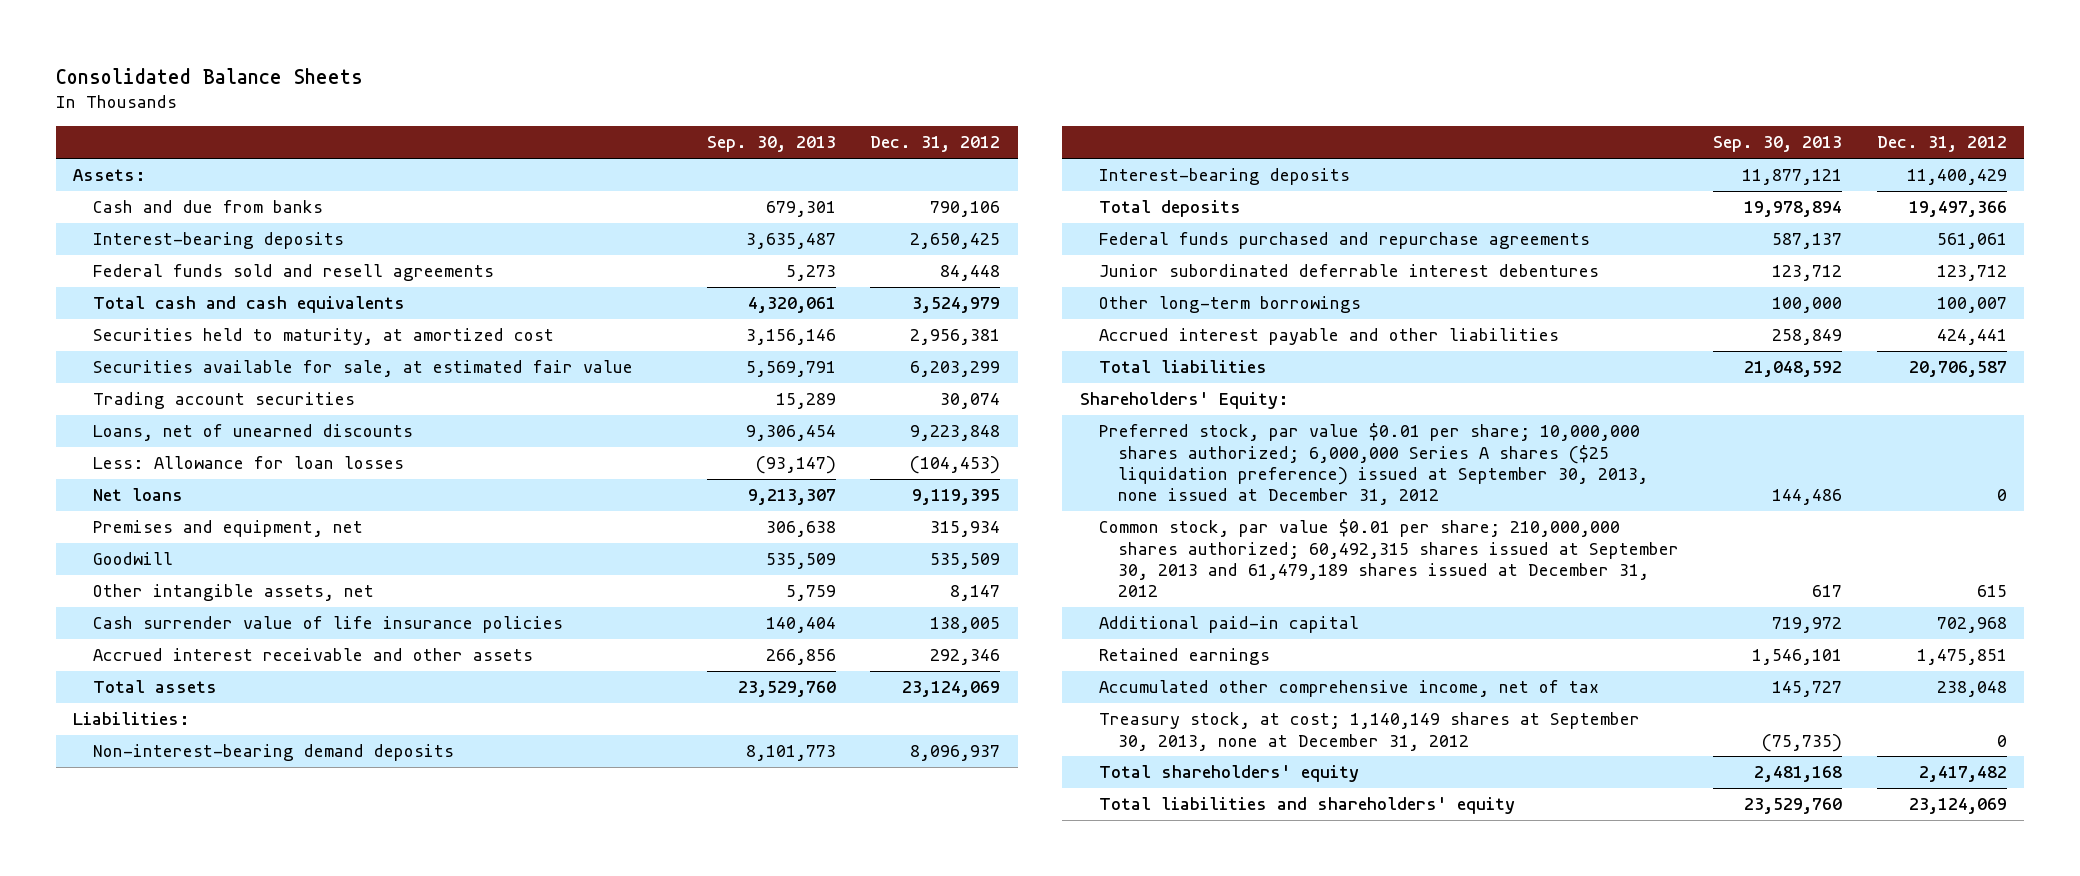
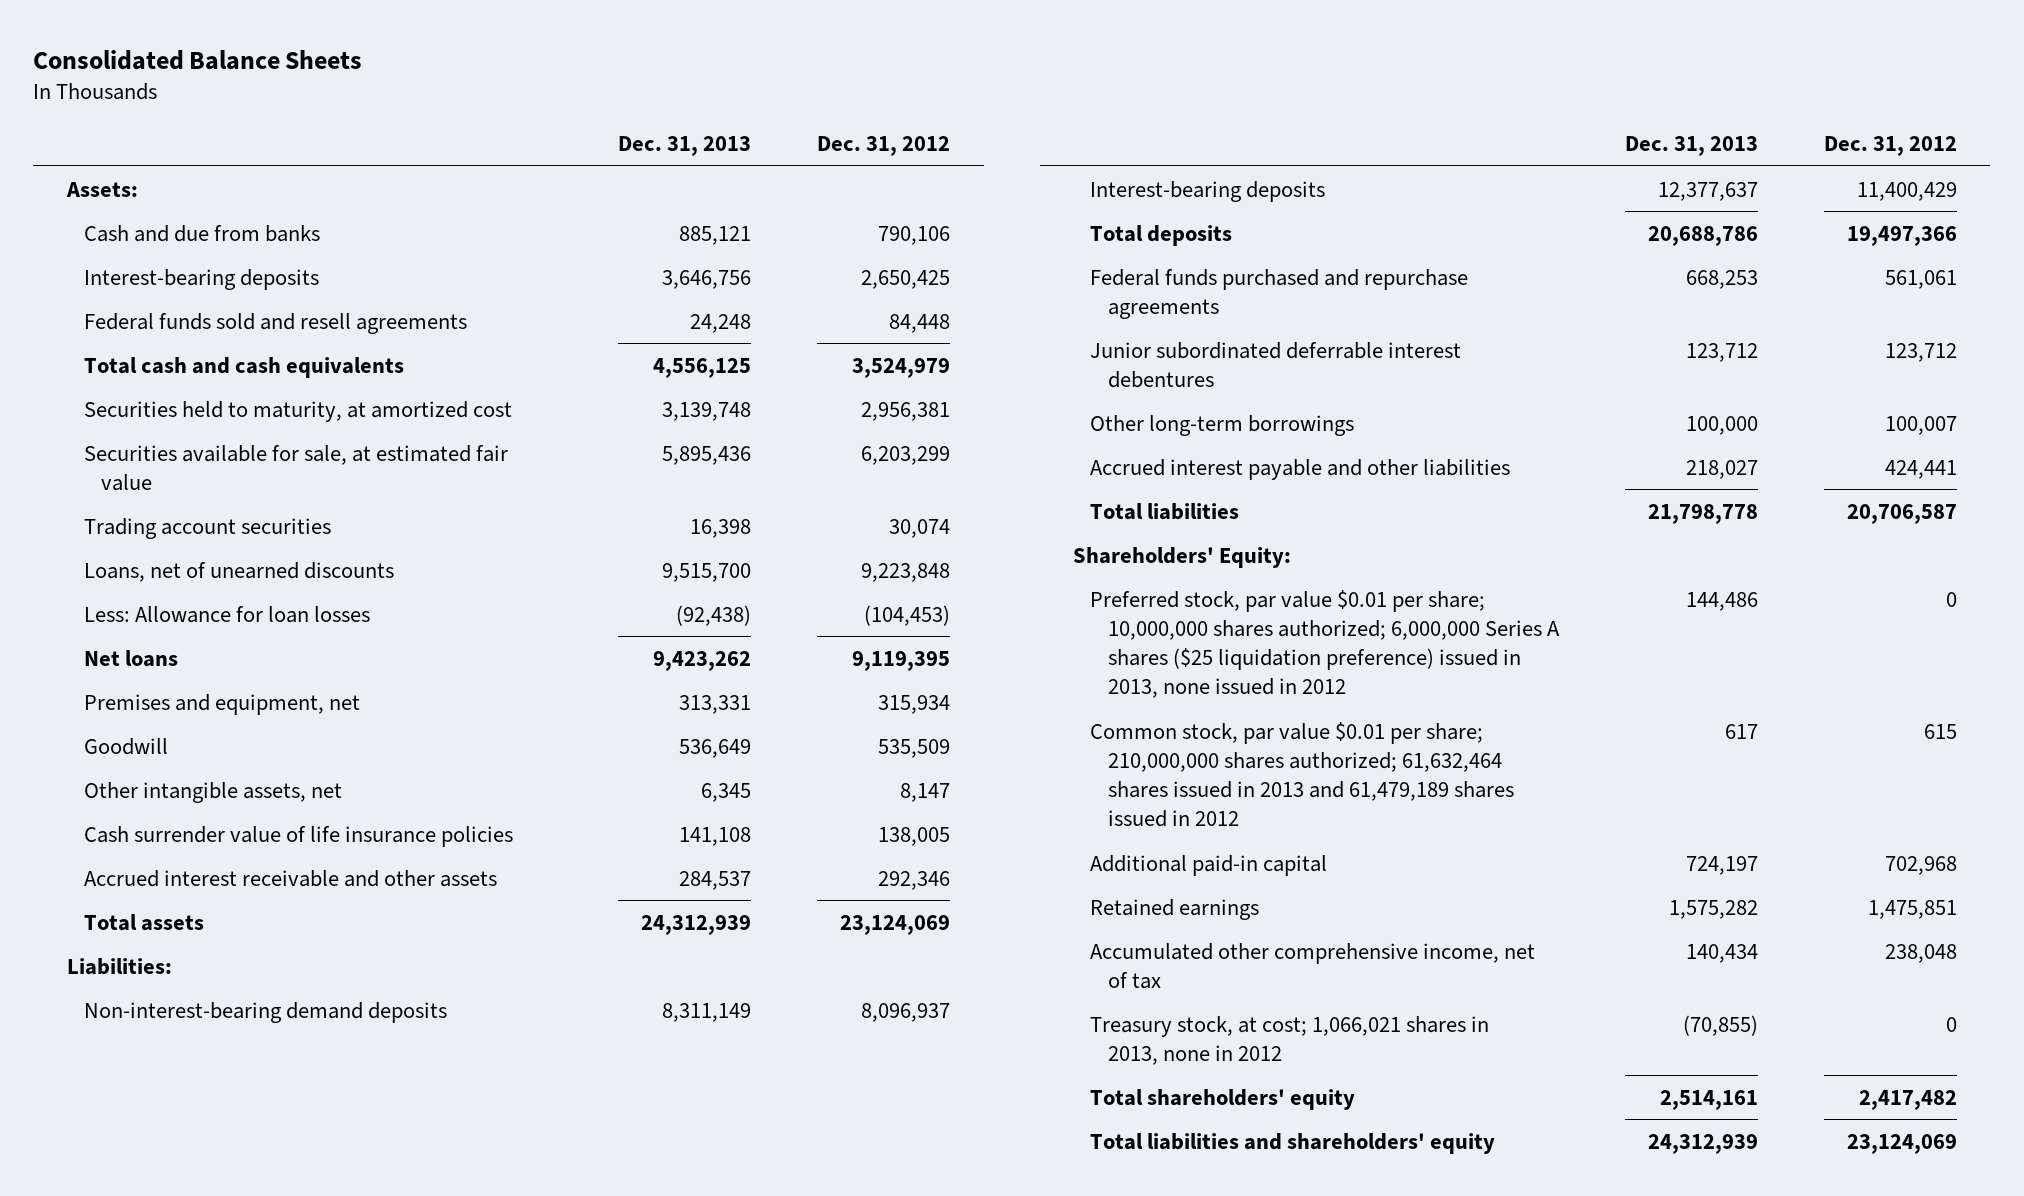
[707,136,837,153] Sep. 30, 2013 -> none
none -> [618,136,752,157] Dec. 31, 2013
[1098,423,1648,506] Preferred stock, par value $0.01 per share; 10,000,000 shares authorized; 6,000,000 Series A shares ($25 liquidation preference) issued at September 30, 2013, none issued at December 31, 2012 -> [1090,589,1560,698] Preferred stock, par value $0.01 per share; 10,000,000 shares authorized; 6,000,000 Series A shares ($25 liquidation preference) issued in 2013, none issued in 2012
[1098,519,1679,598] Common stock, par value $0.01 per share; 210,000,000 shares authorized; 60,492,315 shares issued at September 30, 2013 and 61,479,189 shares issued at December 31, 2012 -> [1090,721,1514,827] Common stock, par value $0.01 per share; 210,000,000 shares authorized; 61,632,464 shares issued in 2013 and 61,479,189 shares issued in 2012
[1098,712,1640,751] Treasury stock, at cost; 1,140,149 shares at September 30, 2013, none at December 31, 2012 -> [1090,1015,1490,1065] Treasury stock, at cost; 1,066,021 shares in 2013, none in 2012

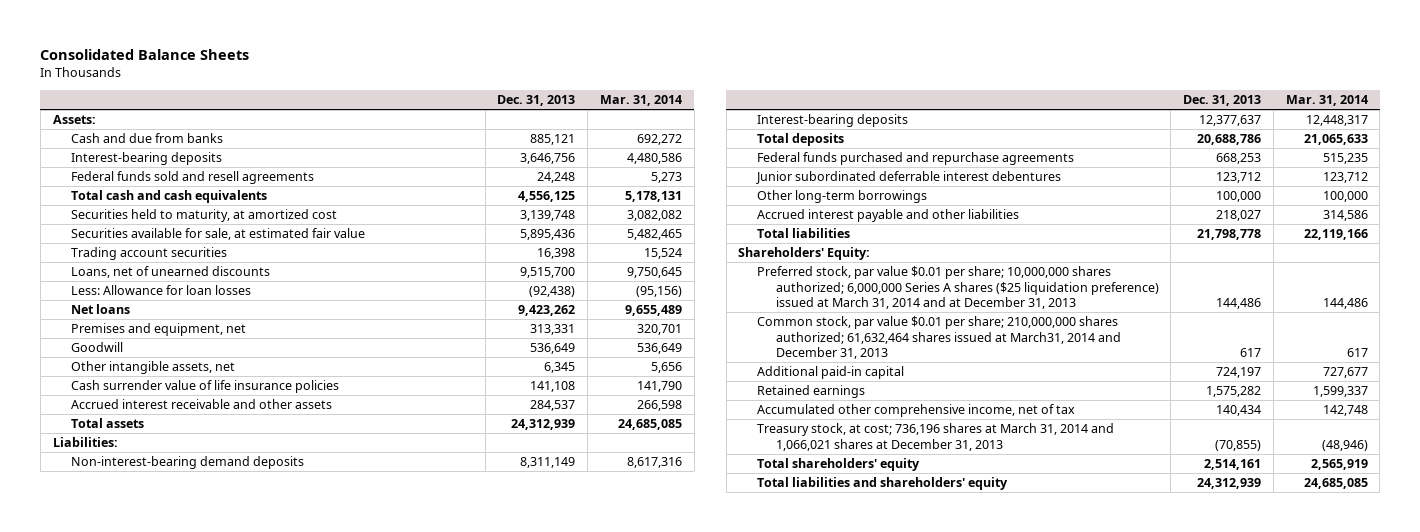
[817,136,951,157] Dec. 31, 2012 -> none
none -> [599,95,682,107] Mar. 31, 2014
[1090,589,1560,698] Preferred stock, par value $0.01 per share; 10,000,000 shares authorized; 6,000,000 Series A shares ($25 liquidation preference) issued in 2013, none issued in 2012 -> [756,266,1159,310] Preferred stock, par value $0.01 per share; 10,000,000 shares authorized; 6,000,000 Series A shares ($25 liquidation preference) issued at March 31, 2014 and at December 31, 2013
[1090,721,1514,827] Common stock, par value $0.01 per share; 210,000,000 shares authorized; 61,632,464 shares issued in 2013 and 61,479,189 shares issued in 2012 -> [756,316,1121,360] Common stock, par value $0.01 per share; 210,000,000 shares authorized; 61,632,464 shares issued at March31, 2014 and December 31, 2013
[1090,1015,1490,1065] Treasury stock, at cost; 1,066,021 shares in 2013, none in 2012 -> [756,423,1114,451] Treasury stock, at cost; 736,196 shares at March 31, 2014 and 1,066,021 shares at December 31, 2013

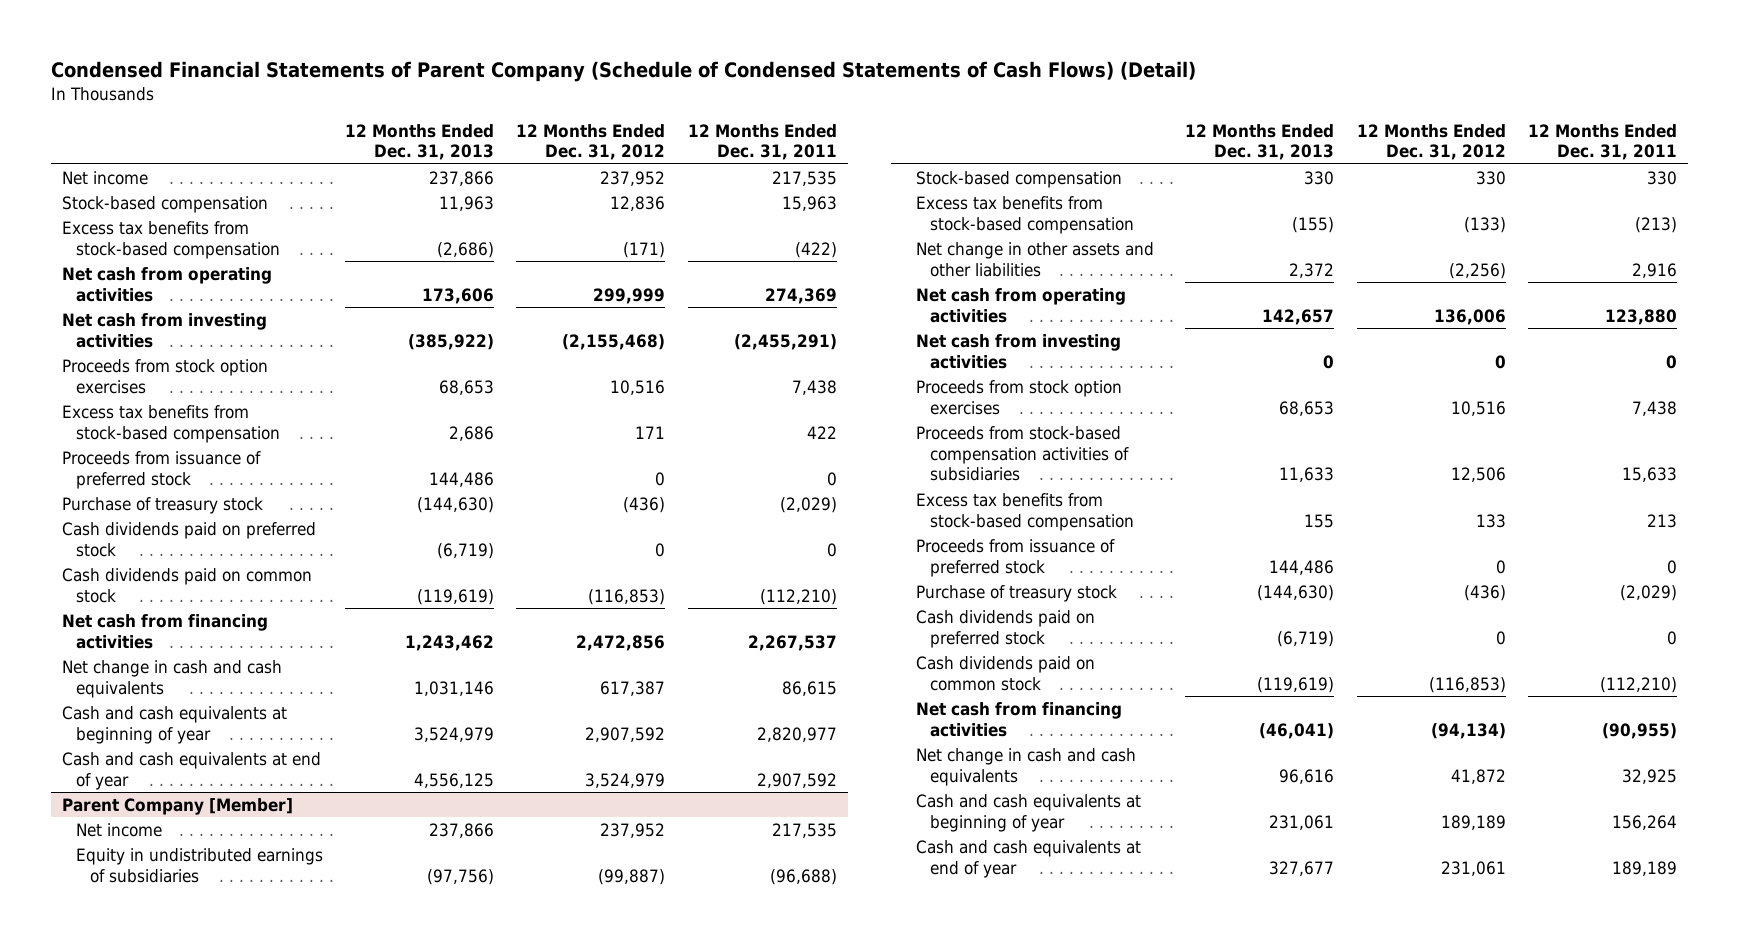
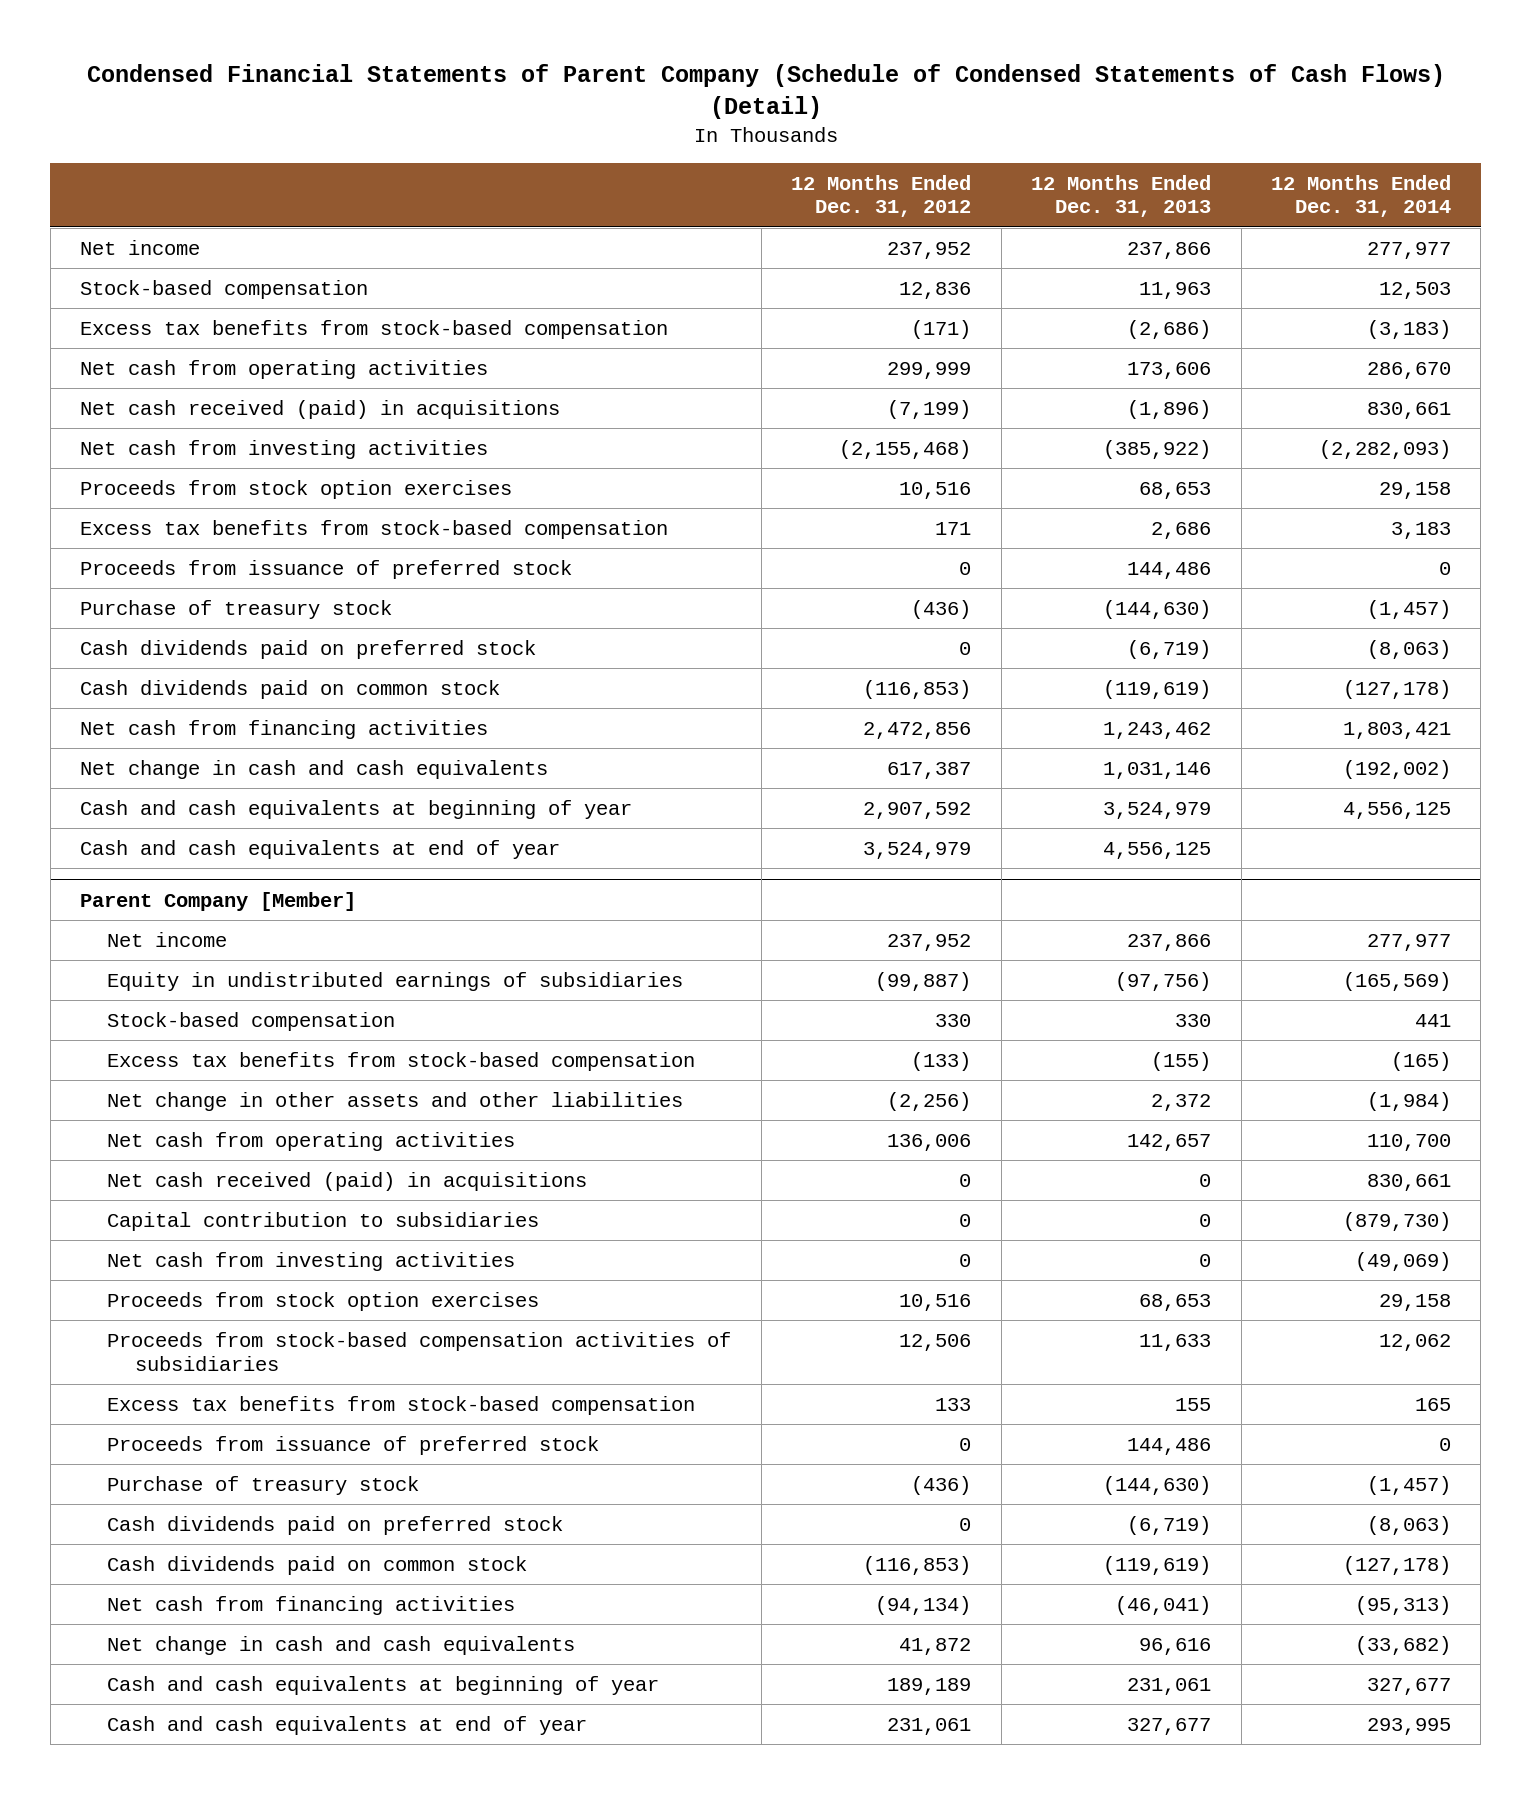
[687,123,837,161] 12 Months Ended Dec. 31, 2011 -> none
none -> [1270,174,1451,218] 12 Months Ended Dec. 31, 2014
none -> [80,399,561,419] Net cash received (paid) in acquisitions
none -> [107,1171,588,1191] Net cash received (paid) in acquisitions
none -> [107,1211,540,1231] Capital contribution to subsidiaries

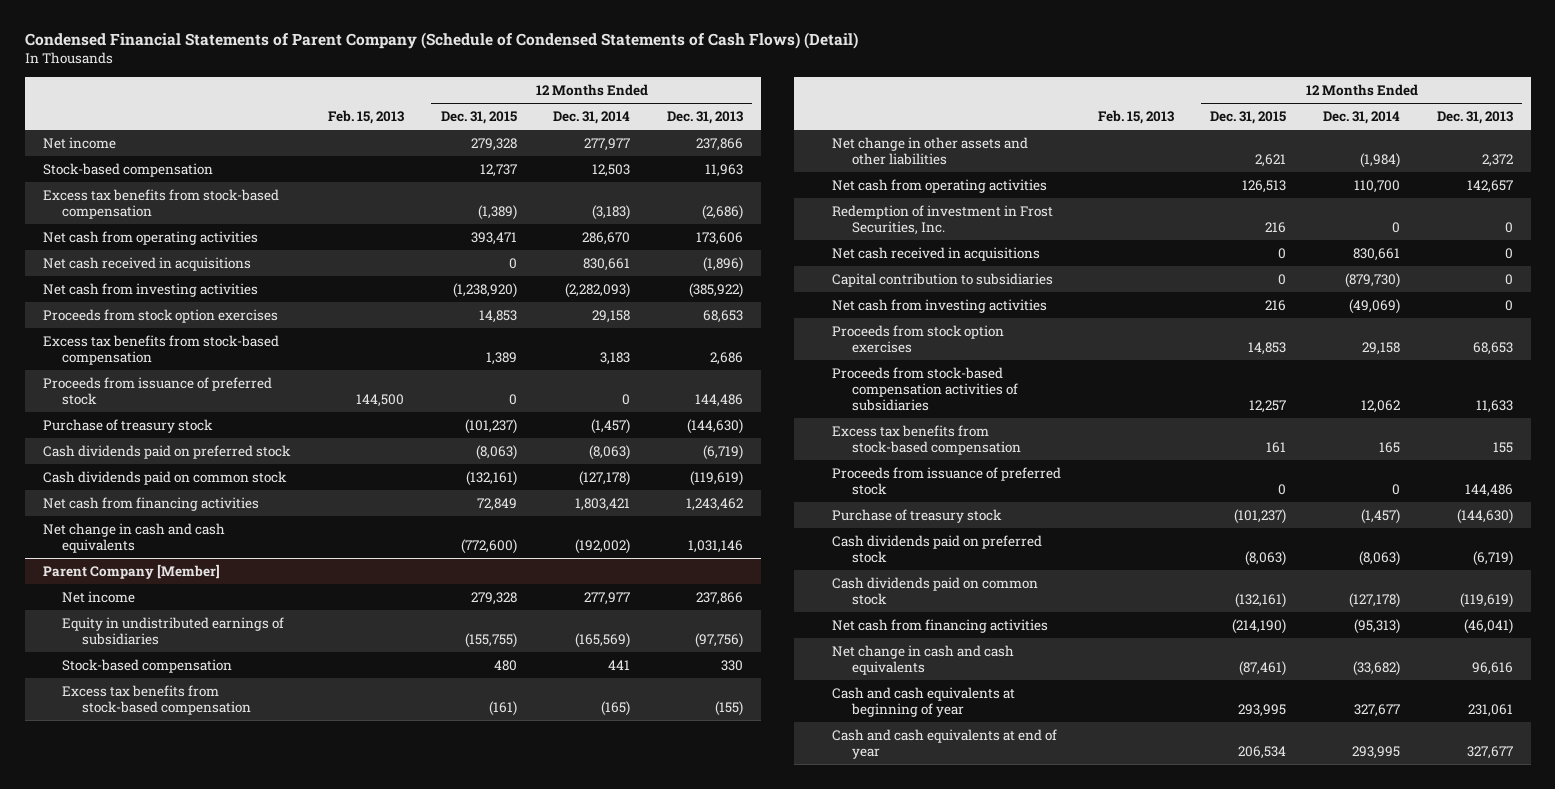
[791,174,972,218] 12 Months Ended Dec. 31, 2012 -> none
none -> [327,110,404,125] Feb. 15, 2013
none -> [440,111,517,125] Dec. 31, 2015
[80,399,561,419] Net cash received (paid) in acquisitions -> [42,256,251,271] Net cash received in acquisitions
[80,799,633,819] Cash and cash equivalents at beginning of year -> none
[80,839,561,859] Cash and cash equivalents at end of year -> none
none -> [832,204,1054,236] Redemption of investment in Frost Securities, Inc.
[107,1171,588,1191] Net cash received (paid) in acquisitions -> [832,246,1041,261] Net cash received in acquisitions

